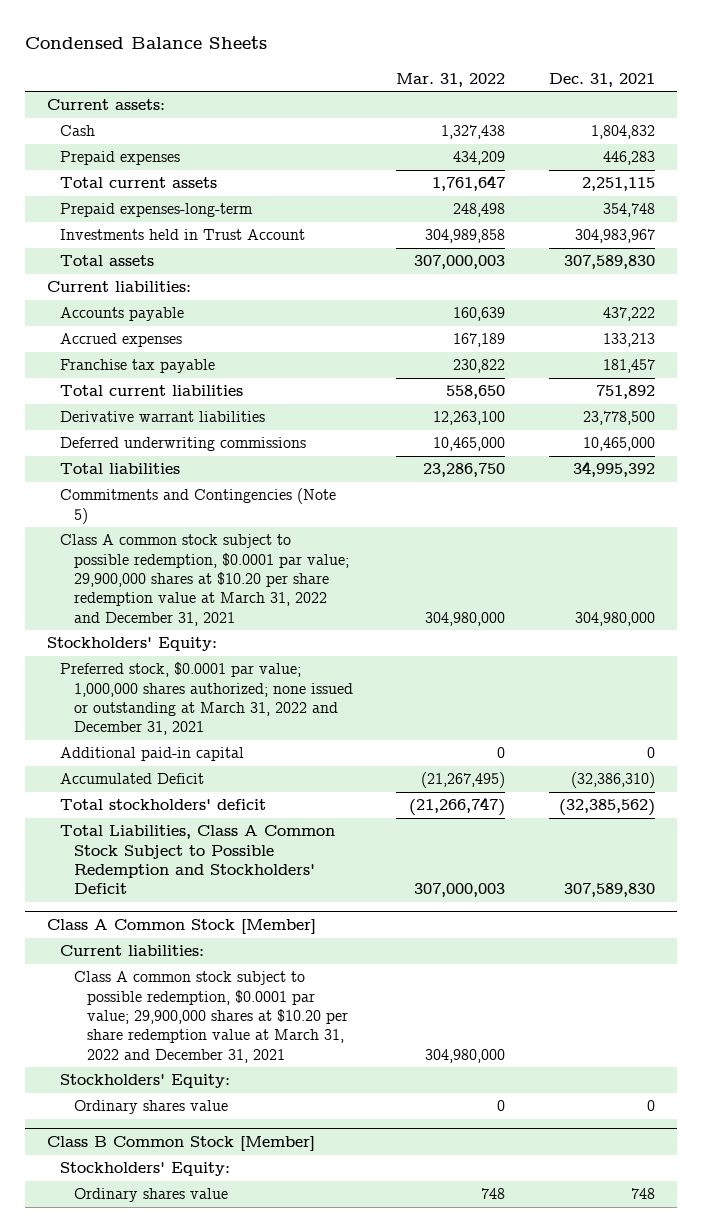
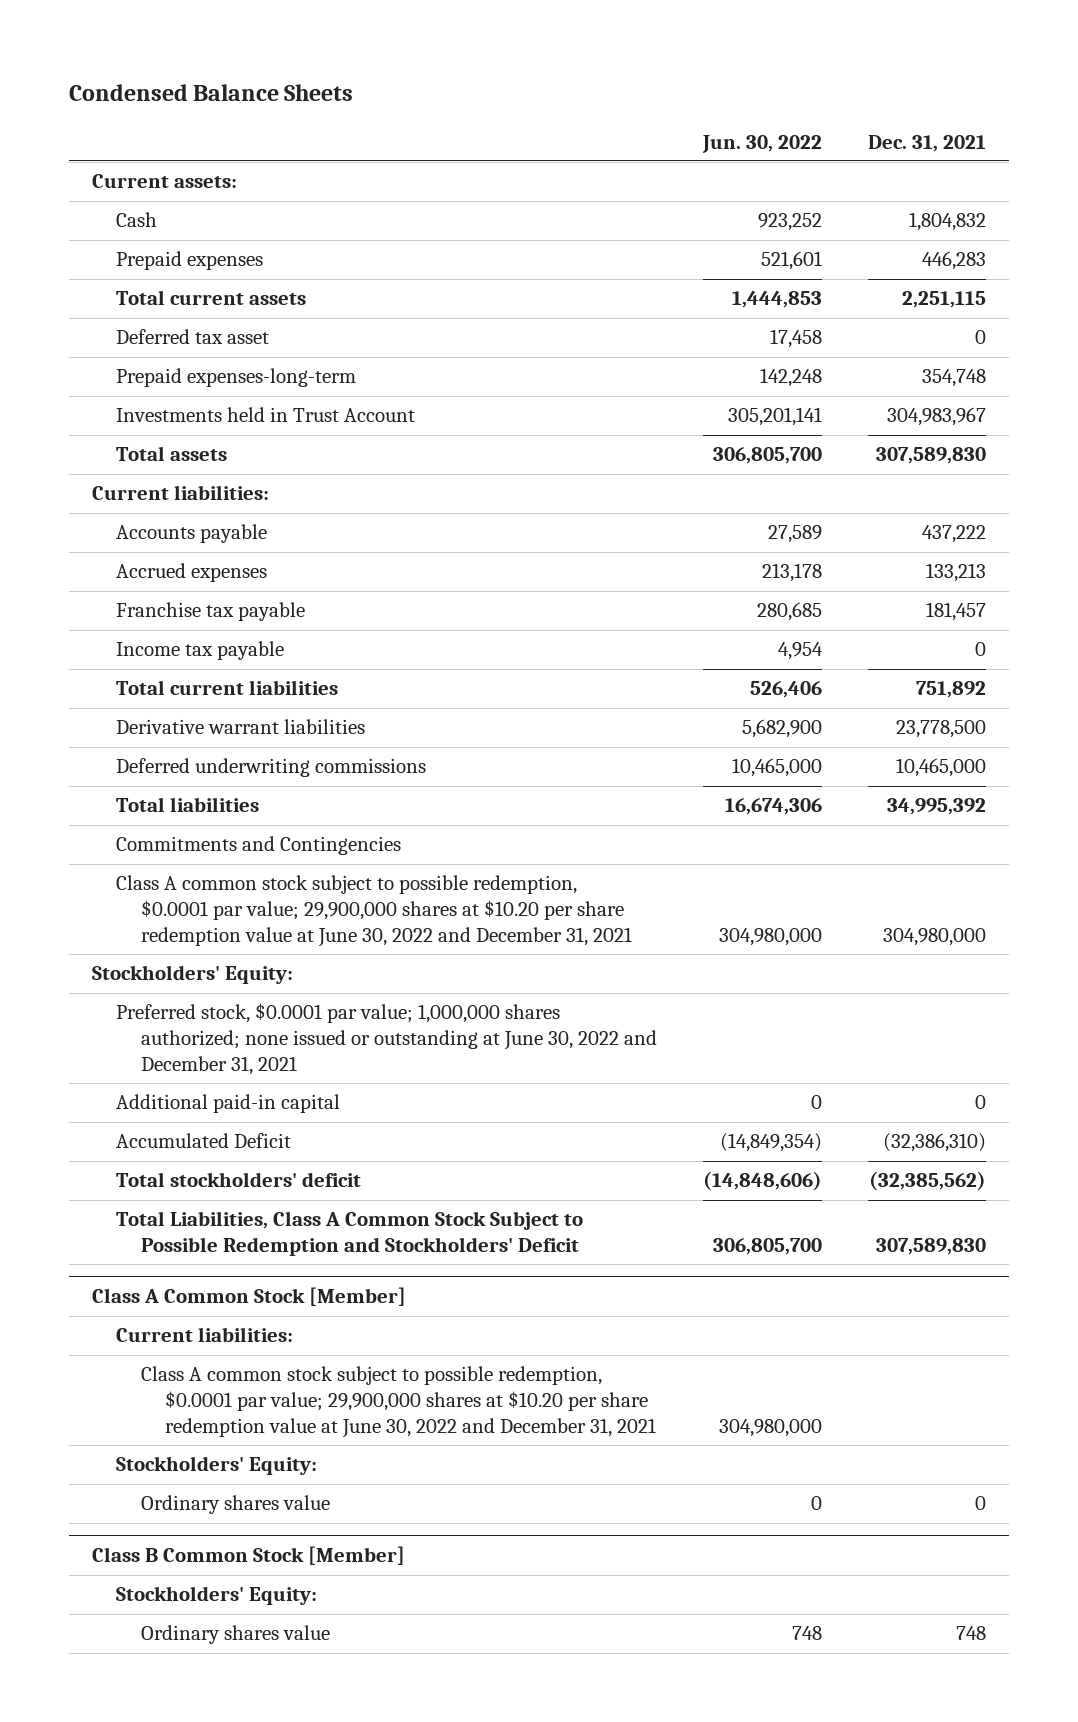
[396,72,506,87] Mar. 31, 2022 -> none
none -> [701,134,822,153] Jun. 30, 2022
none -> [116,329,270,345] Deferred tax asset
none -> [116,641,285,661] Income tax payable
[60,488,337,524] Commitments and Contingencies (Note 5) -> [116,836,402,856] Commitments and Contingencies
[60,534,349,626] Class A common stock subject to possible redemption, $0.0001 par value; 29,900,000 shares at $10.20 per share redemption value at March 31, 2022 and December 31, 2021 -> [116,875,632,948] Class A common stock subject to possible redemption, $0.0001 par value; 29,900,000 shares at $10.20 per share redemption value at June 30, 2022 and December 31, 2021
[60,662,353,736] Preferred stock, $0.0001 par value; 1,000,000 shares authorized; none issued or outstanding at March 31, 2022 and December 31, 2021 -> [116,1003,657,1076] Preferred stock, $0.0001 par value; 1,000,000 shares authorized; none issued or outstanding at June 30, 2022 and December 31, 2021
[73,971,348,1063] Class A common stock subject to possible redemption, $0.0001 par value; 29,900,000 shares at $10.20 per share redemption value at March 31, 2022 and December 31, 2021 -> [140,1366,656,1439] Class A common stock subject to possible redemption, $0.0001 par value; 29,900,000 shares at $10.20 per share redemption value at June 30, 2022 and December 31, 2021

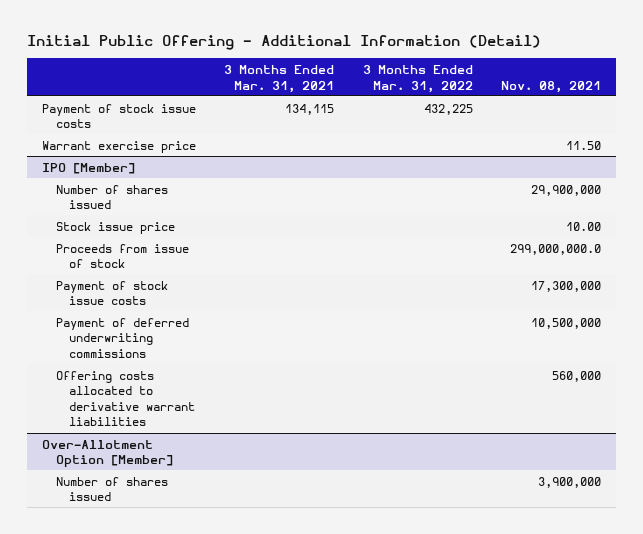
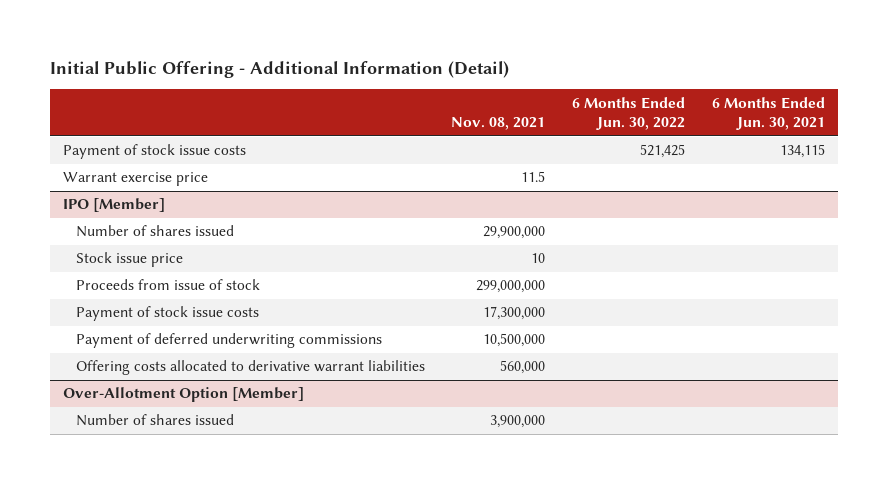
[224,65,335,93] 3 Months Ended Mar. 31, 2021 -> none
[362,65,473,93] 3 Months Ended Mar. 31, 2022 -> none
none -> [572,96,686,131] 6 Months Ended Jun. 30, 2022
none -> [712,96,826,131] 6 Months Ended Jun. 30, 2021
[566,140,602,150] 11.50 -> [521,171,546,183] 11.5
[566,221,602,231] 10.00 -> [531,253,546,264] 10
[510,243,602,255] 299,000,000.0 -> [476,280,546,294] 299,000,000

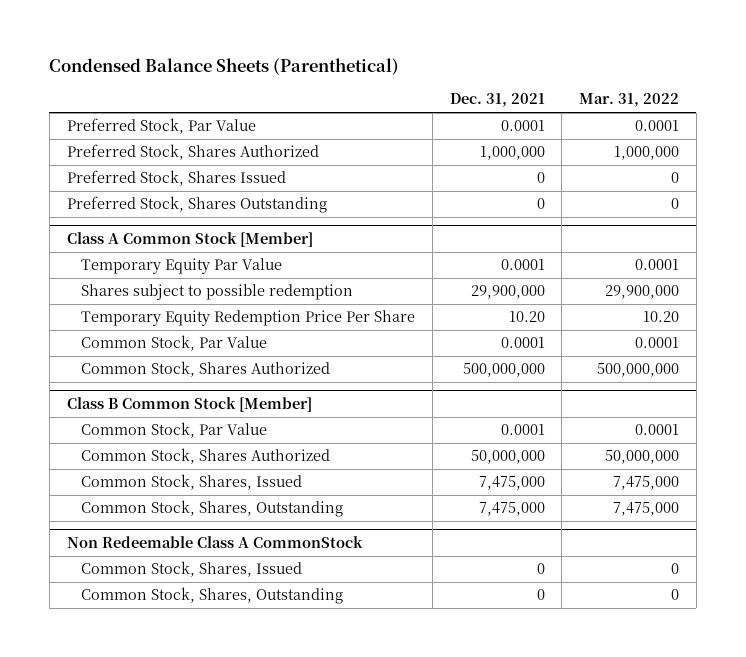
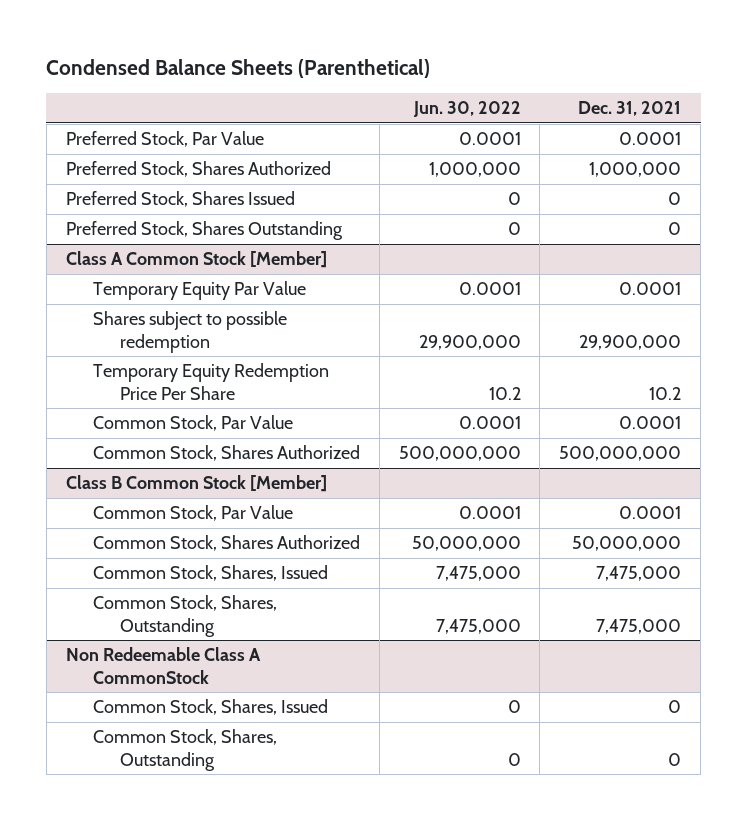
[579,93,680,108] Mar. 31, 2022 -> none
none -> [412,100,521,117] Jun. 30, 2022
[508,311,545,323] 10.20 -> [649,386,682,400] 10.2

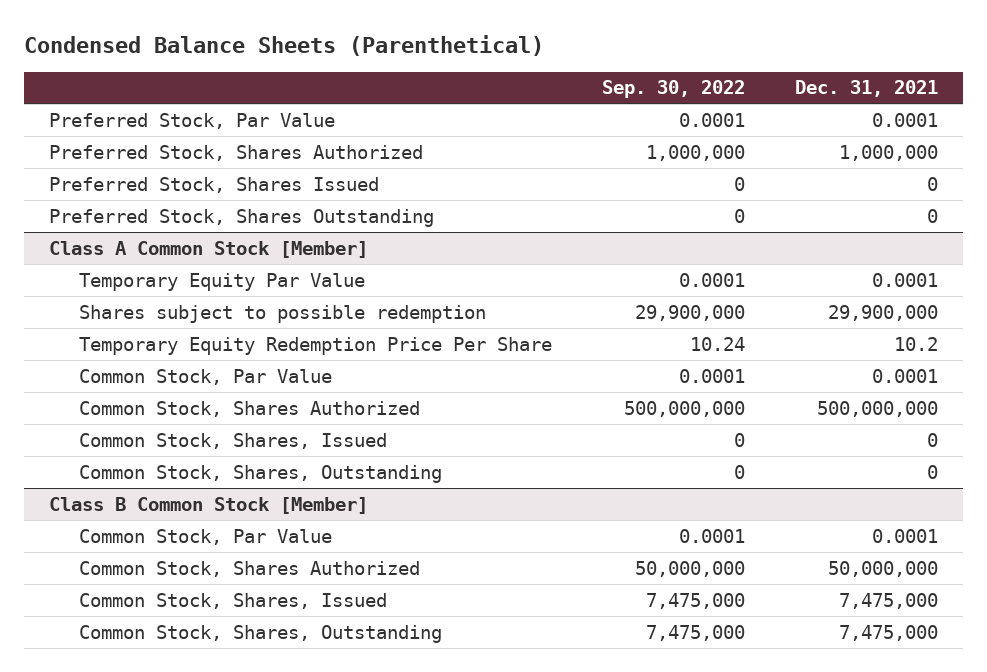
[412,100,521,117] Jun. 30, 2022 -> none
none -> [601,80,745,99] Sep. 30, 2022
none -> [78,432,387,449] Common Stock, Shares, Issued
none -> [78,464,442,483] Common Stock, Shares, Outstanding
[65,647,261,684] Non Redeemable Class A CommonStock -> none
[92,699,328,716] Common Stock, Shares, Issued -> none
[92,729,277,771] Common Stock, Shares, Outstanding -> none

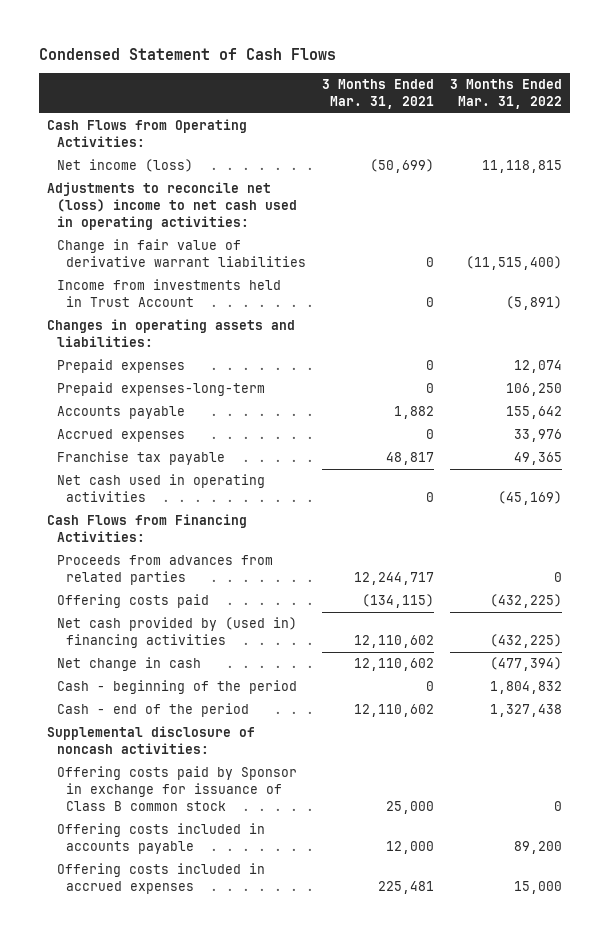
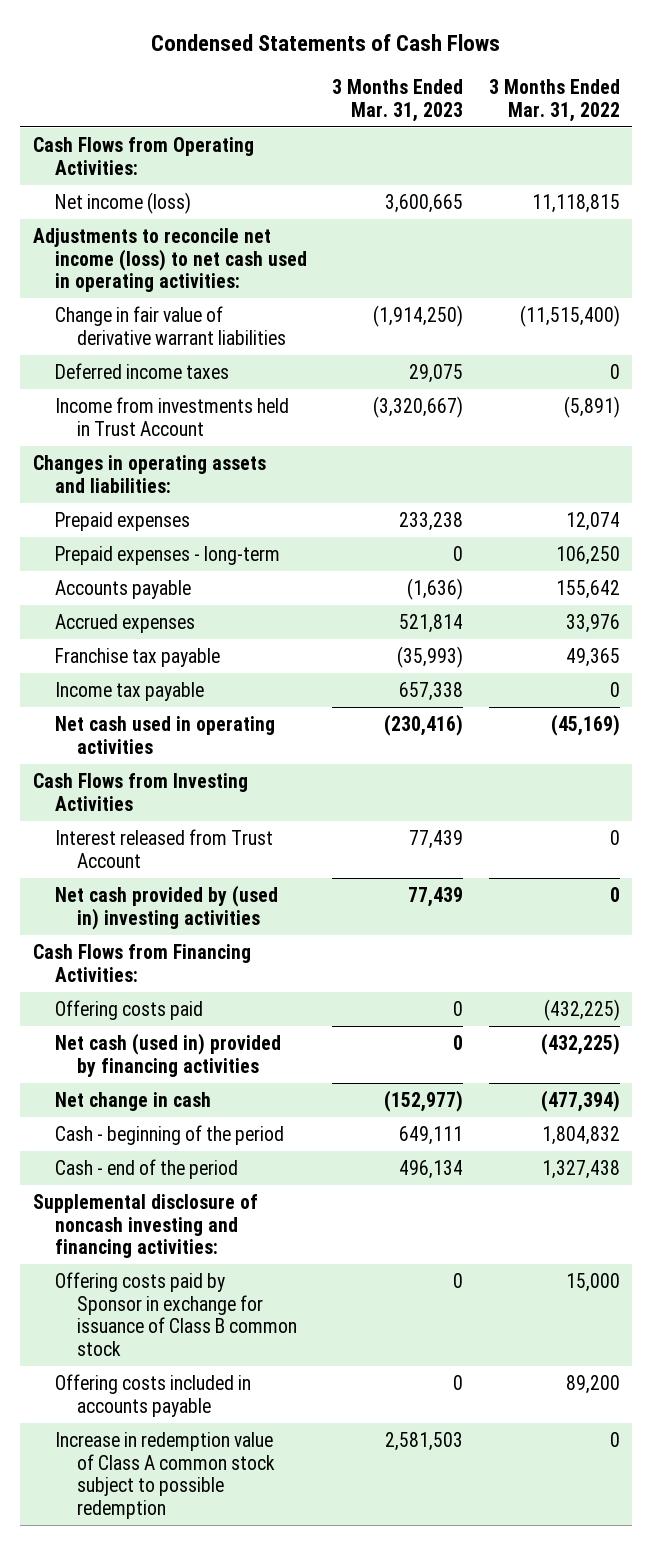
[39,47,337,60] Condensed Statement of Cash Flows -> [151,33,501,51] Condensed Statements of Cash Flows
[322,79,435,110] 3 Months Ended Mar. 31, 2021 -> none
none -> [332,79,464,122] 3 Months Ended Mar. 31, 2023
[47,182,297,231] Adjustments to reconcile net (loss) income to net cash used in operating activities: -> [32,227,307,293] Adjustments to reconcile net income (loss) to net cash used in operating activities:
none -> [54,362,229,379] Deferred income taxes
[56,382,265,397] Prepaid expenses-long-term -> [54,545,280,565] Prepaid expenses - long-term
none -> [54,681,204,701] Income tax payable
none -> [32,772,248,811] Cash Flows from Investing Activities
none -> [54,828,273,868] Interest released from Trust Account
none -> [54,884,278,930] Net cash provided by (used in) investing activities
[56,555,273,586] Proceeds from advances from related parties -> none
[56,617,297,649] Net cash provided by (used in) financing activities -> [54,1032,281,1077] Net cash (used in) provided by financing activities
[47,726,256,755] Supplemental disclosure of noncash activities: -> [32,1193,258,1259] Supplemental disclosure of noncash investing and financing activities:
[553,801,562,812] 0 -> [565,1272,620,1292] 15,000
[56,863,265,895] Offering costs included in accrued expenses -> none
none -> [54,1431,275,1519] Increase in redemption value of Class A common stock subject to possible redemption

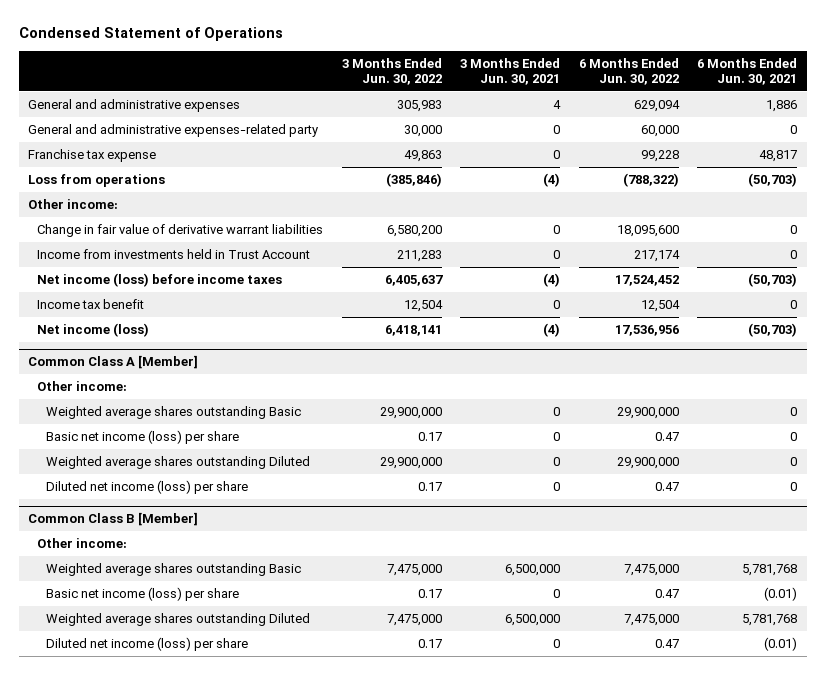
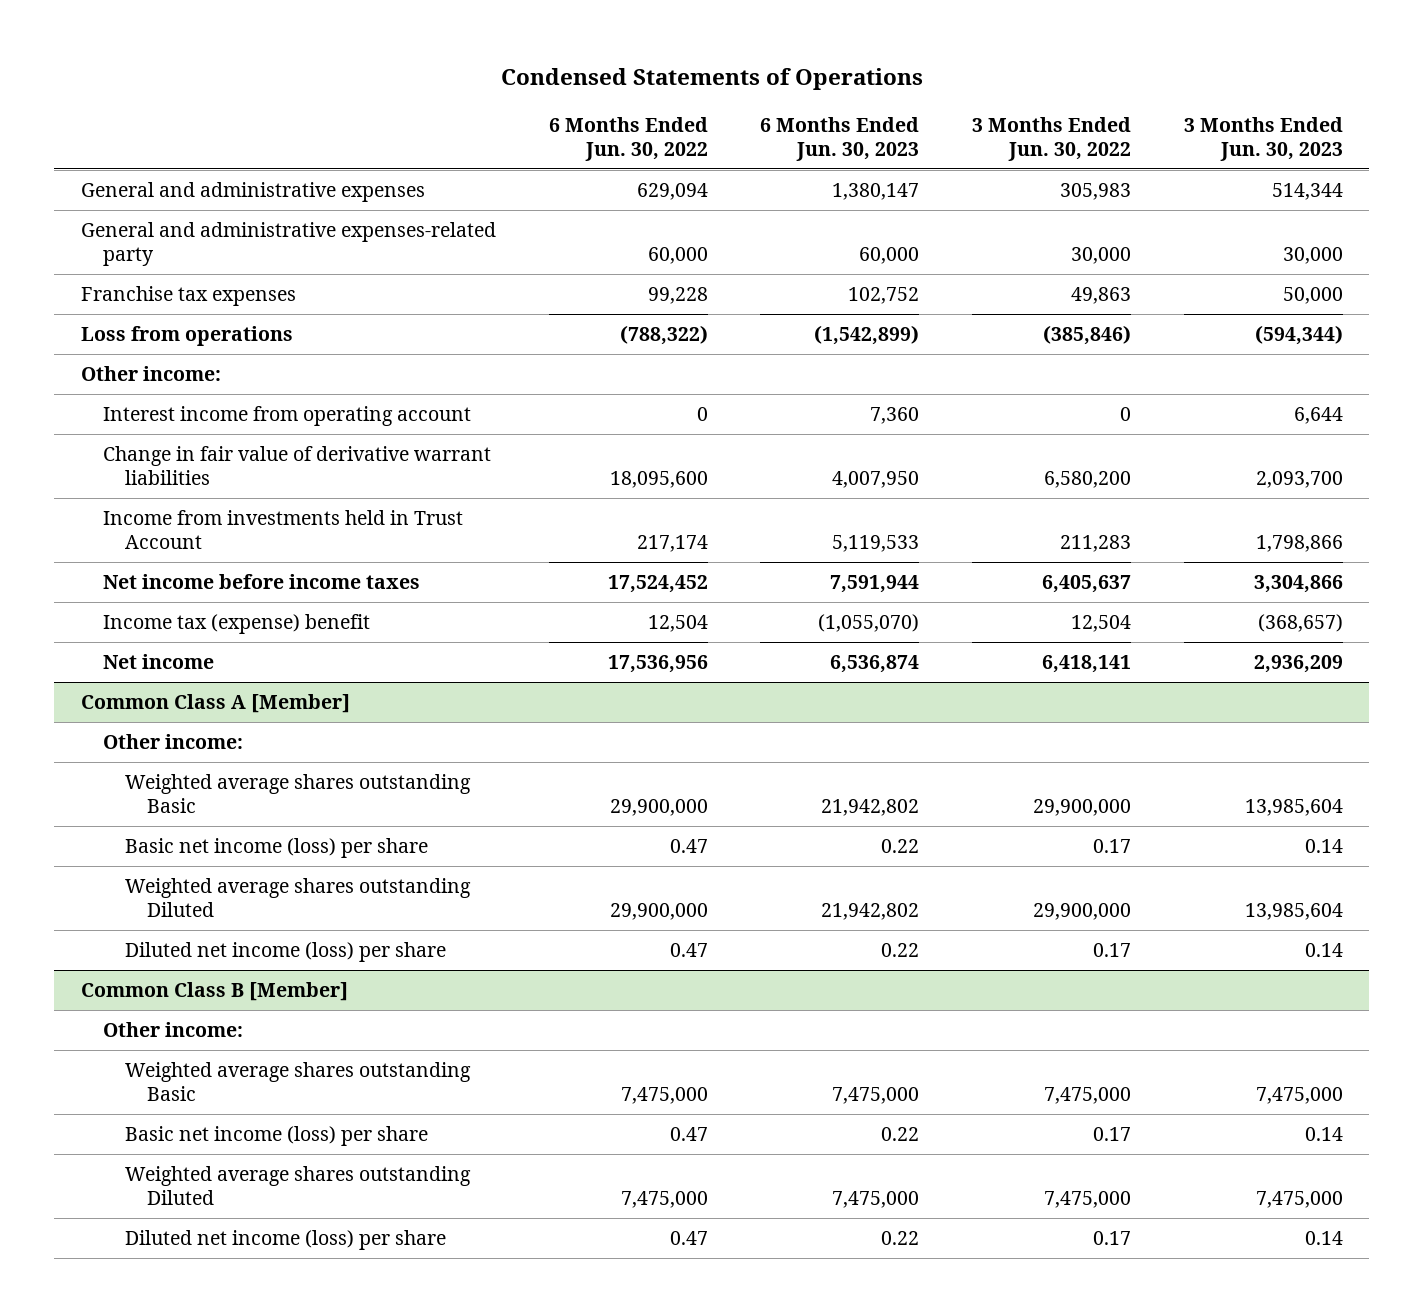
[18,27,283,42] Condensed Statement of Operations -> [500,68,923,91] Condensed Statements of Operations
[460,57,561,85] 3 Months Ended Jun. 30, 2021 -> none
[697,57,798,85] 6 Months Ended Jun. 30, 2021 -> none
none -> [760,116,920,161] 6 Months Ended Jun. 30, 2023
none -> [1183,116,1343,161] 3 Months Ended Jun. 30, 2023
[27,148,156,162] Franchise tax expense -> [80,285,296,306] Franchise tax expenses
none -> [102,405,471,426] Interest income from operating account
[36,272,282,287] Net income (loss) before income taxes -> [102,573,420,589] Net income before income taxes
[36,298,144,309] Income tax benefit -> [102,613,370,634] Income tax (expense) benefit
[36,322,149,337] Net income (loss) -> [102,653,214,669] Net income

